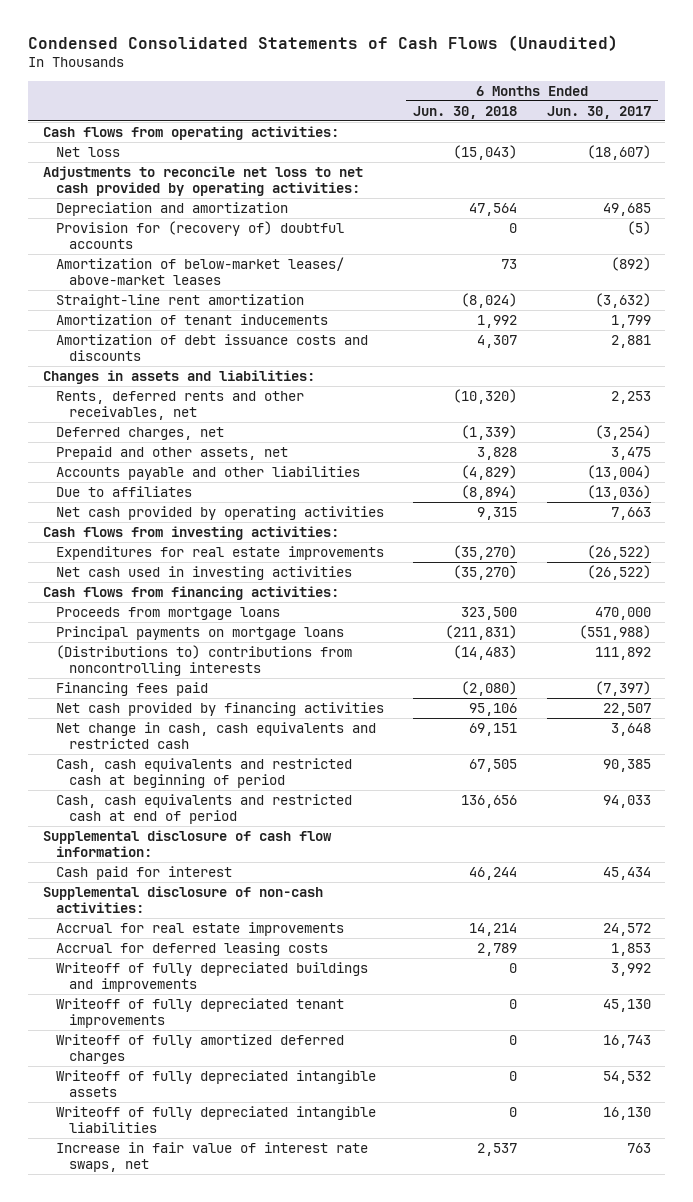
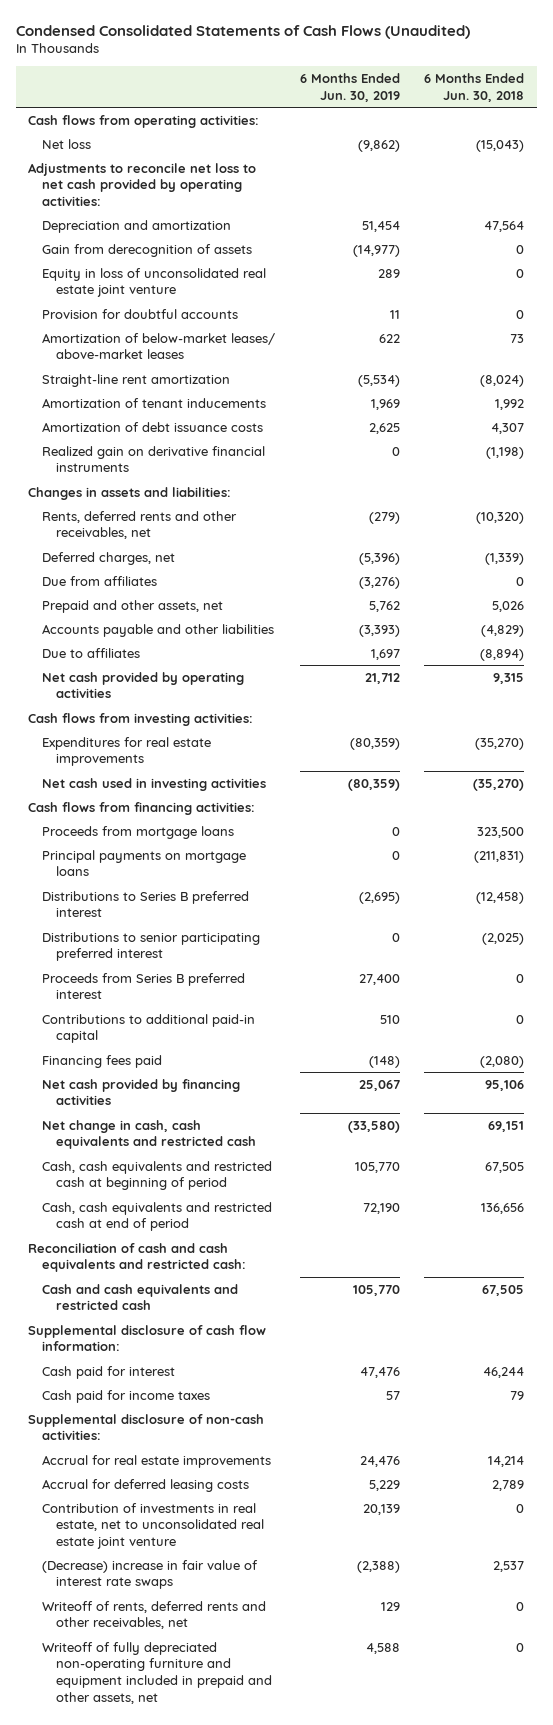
[546,105,651,119] Jun. 30, 2017 -> none
none -> [299,73,400,102] 6 Months Ended Jun. 30, 2019
none -> [42,243,253,257] Gain from derecognition of assets
none -> [42,267,267,298] Equity in loss of unconsolidated real estate joint venture
[55,220,344,249] Provision for (recovery of) doubtful accounts -> [42,308,239,319] Provision for doubtful accounts
[55,333,368,361] Amortization of debt issuance costs and discounts -> [42,421,264,432] Amortization of debt issuance costs
none -> [42,445,266,473] Realized gain on derivative financial instruments
none -> [42,575,158,586] Due from affiliates
[477,446,518,460] 3,828 -> [492,600,525,612] 5,026
[55,644,352,676] (Distributions to) contributions from noncontrolling interests -> none
none -> [42,890,250,918] Distributions to Series B preferred interest
none -> [42,931,261,962] Distributions to senior participating preferred interest
none -> [42,972,246,1000] Proceeds from Series B preferred interest
none -> [42,1013,256,1044] Contributions to additional paid-in capital
none -> [28,1242,247,1273] Reconciliation of cash and cash equivalents and restricted cash:
none -> [42,1283,239,1311] Cash and cash equivalents and restricted cash
none -> [42,1389,211,1403] Cash paid for income taxes
[55,961,368,992] Writeoff of fully depreciated buildings and improvements -> none
[55,997,344,1028] Writeoff of fully depreciated tenant improvements -> none
[55,1033,344,1064] Writeoff of fully amortized deferred charges -> none
[55,1069,376,1097] Writeoff of fully depreciated intangible assets -> none
[55,1105,376,1133] Writeoff of fully depreciated intangible liabilities -> none
none -> [42,1502,265,1550] Contribution of investments in real estate, net to unconsolidated real estate joint venture
[55,1141,368,1172] Increase in fair value of interest rate swaps, net -> [42,1559,259,1590] (Decrease) increase in fair value of interest rate swaps
none -> [42,1600,267,1630] Writeoff of rents, deferred rents and other receivables, net
none -> [42,1641,273,1704] Writeoff of fully depreciated non-operating furniture and equipment included in prepaid and other assets, net

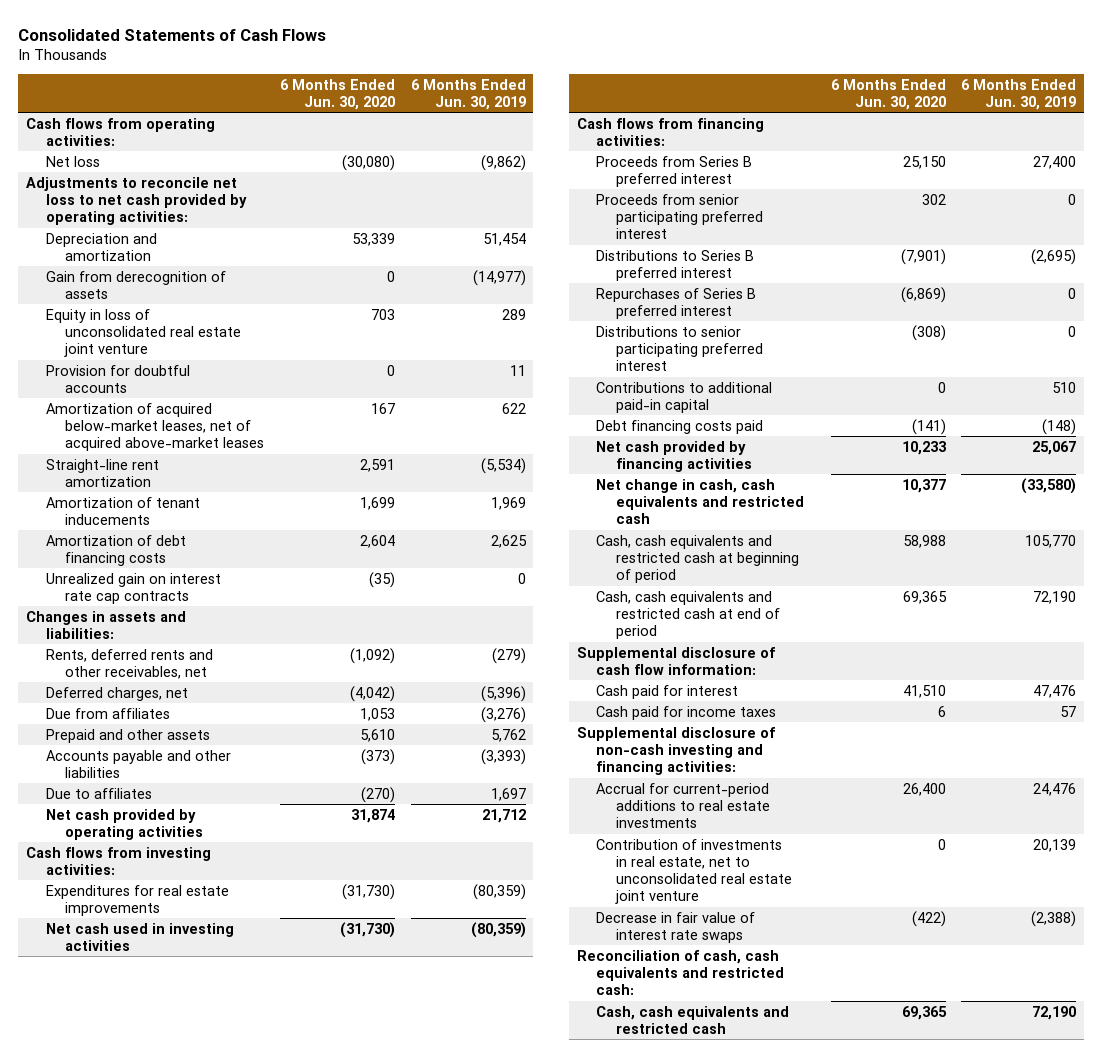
[15,25,470,40] Condensed Consolidated Statements of Cash Flows (Unaudited) -> [18,28,327,41] Consolidated Statements of Cash Flows
[424,73,525,102] 6 Months Ended Jun. 30, 2018 -> none
none -> [279,78,395,111] 6 Months Ended Jun. 30, 2020
[42,332,276,360] Amortization of below-market leases/ above-market leases -> [45,402,265,452] Amortization of acquired below-market leases, net of acquired above-market leases
[42,445,266,473] Realized gain on derivative financial instruments -> none
[42,421,264,432] Amortization of debt issuance costs -> [45,534,186,566] Amortization of debt financing costs
none -> [45,572,221,604] Unrealized gain on interest rate cap contracts
[42,599,224,613] Prepaid and other assets, net -> [45,728,210,743] Prepaid and other assets
[42,825,235,839] Proceeds from mortgage loans -> none
[42,849,247,877] Principal payments on mortgage loans -> none
[42,972,246,1000] Proceeds from Series B preferred interest -> [596,155,753,187] Proceeds from Series B preferred interest
none -> [596,193,764,240] Proceeds from senior participating preferred interest
none -> [596,287,757,319] Repurchases of Series B preferred interest
[42,1054,163,1068] Financing fees paid -> [596,419,764,434] Debt financing costs paid
[28,1242,247,1273] Reconciliation of cash and cash equivalents and restricted cash: -> none
[42,1283,239,1311] Cash and cash equivalents and restricted cash -> none
[42,1478,250,1492] Accrual for deferred leasing costs -> none
[28,1413,265,1441] Supplemental disclosure of non-cash activities: -> [576,726,775,776] Supplemental disclosure of non-cash investing and financing activities:
[42,1454,272,1468] Accrual for real estate improvements -> [596,782,771,829] Accrual for current-period additions to real estate investments
[42,1600,267,1630] Writeoff of rents, deferred rents and other receivables, net -> none
[42,1641,273,1704] Writeoff of fully depreciated non-operating furniture and equipment included in prepaid and other assets, net -> none
[42,1559,259,1590] (Decrease) increase in fair value of interest rate swaps -> [596,911,756,943] Decrease in fair value of interest rate swaps
none -> [576,949,785,996] Reconciliation of cash, cash equivalents and restricted cash:
none -> [596,1005,790,1034] Cash, cash equivalents and restricted cash

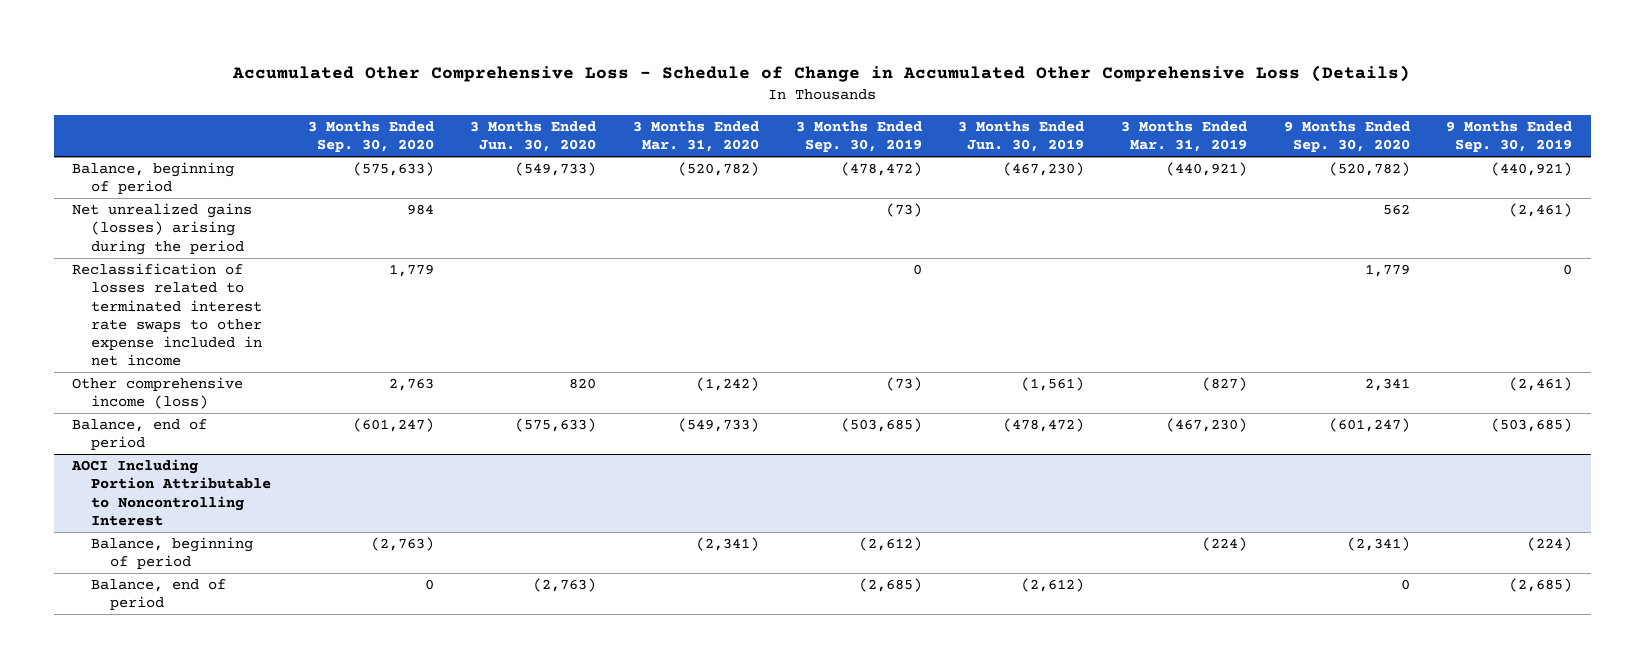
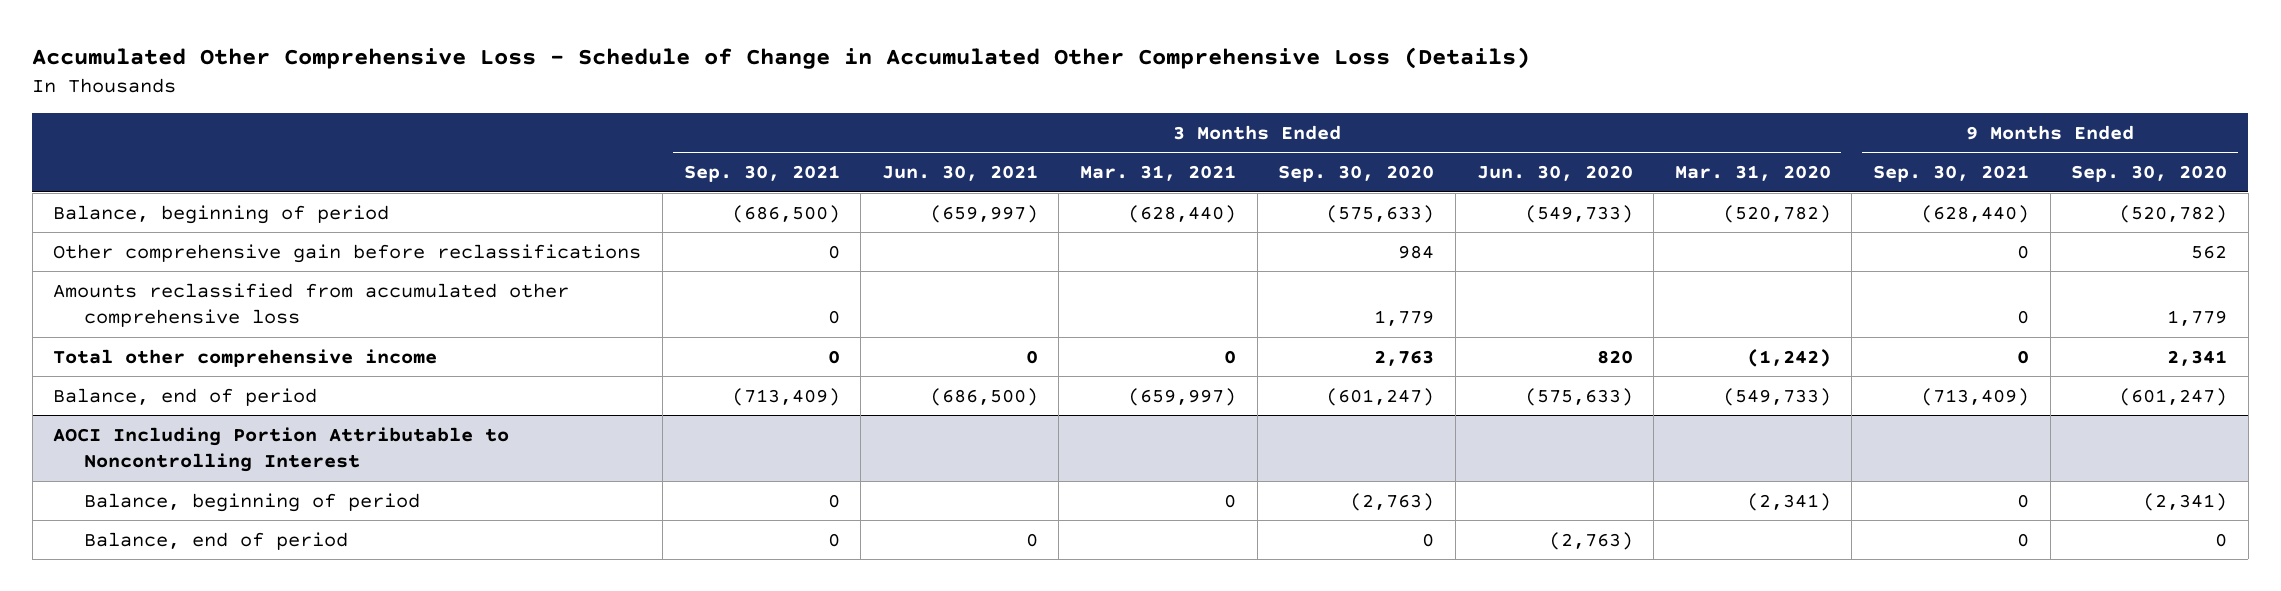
[795,121,922,153] 3 Months Ended Sep. 30, 2019 -> none
[958,121,1085,153] 3 Months Ended Jun. 30, 2019 -> none
[1120,121,1247,153] 3 Months Ended Mar. 31, 2019 -> none
[1446,121,1573,153] 9 Months Ended Sep. 30, 2019 -> none
none -> [683,165,840,183] Sep. 30, 2021
none -> [881,165,1038,182] Jun. 30, 2021
none -> [1080,165,1237,182] Mar. 31, 2021
none -> [1873,165,2030,183] Sep. 30, 2021
[72,203,253,255] Net unrealized gains (losses) arising during the period -> [53,243,642,263] Other comprehensive gain before reclassifications
[72,263,263,367] Reclassification of losses related to terminated interest rate swaps to other expense included in net income -> [53,282,570,328] Amounts reclassified from accumulated other comprehensive loss
[72,377,244,410] Other comprehensive income (loss) -> [53,348,438,367] Total other comprehensive income

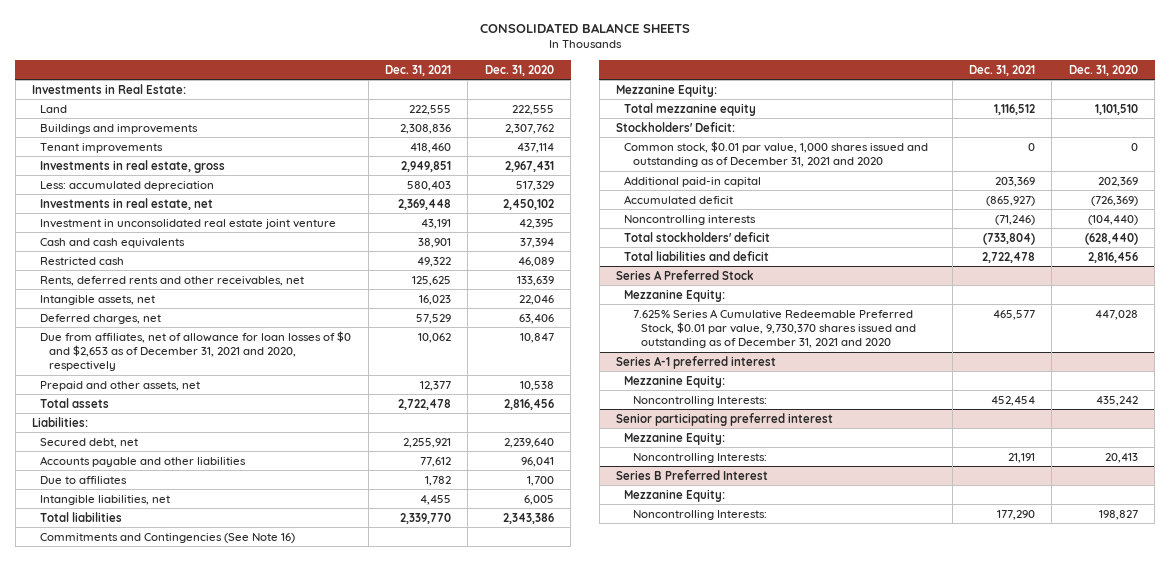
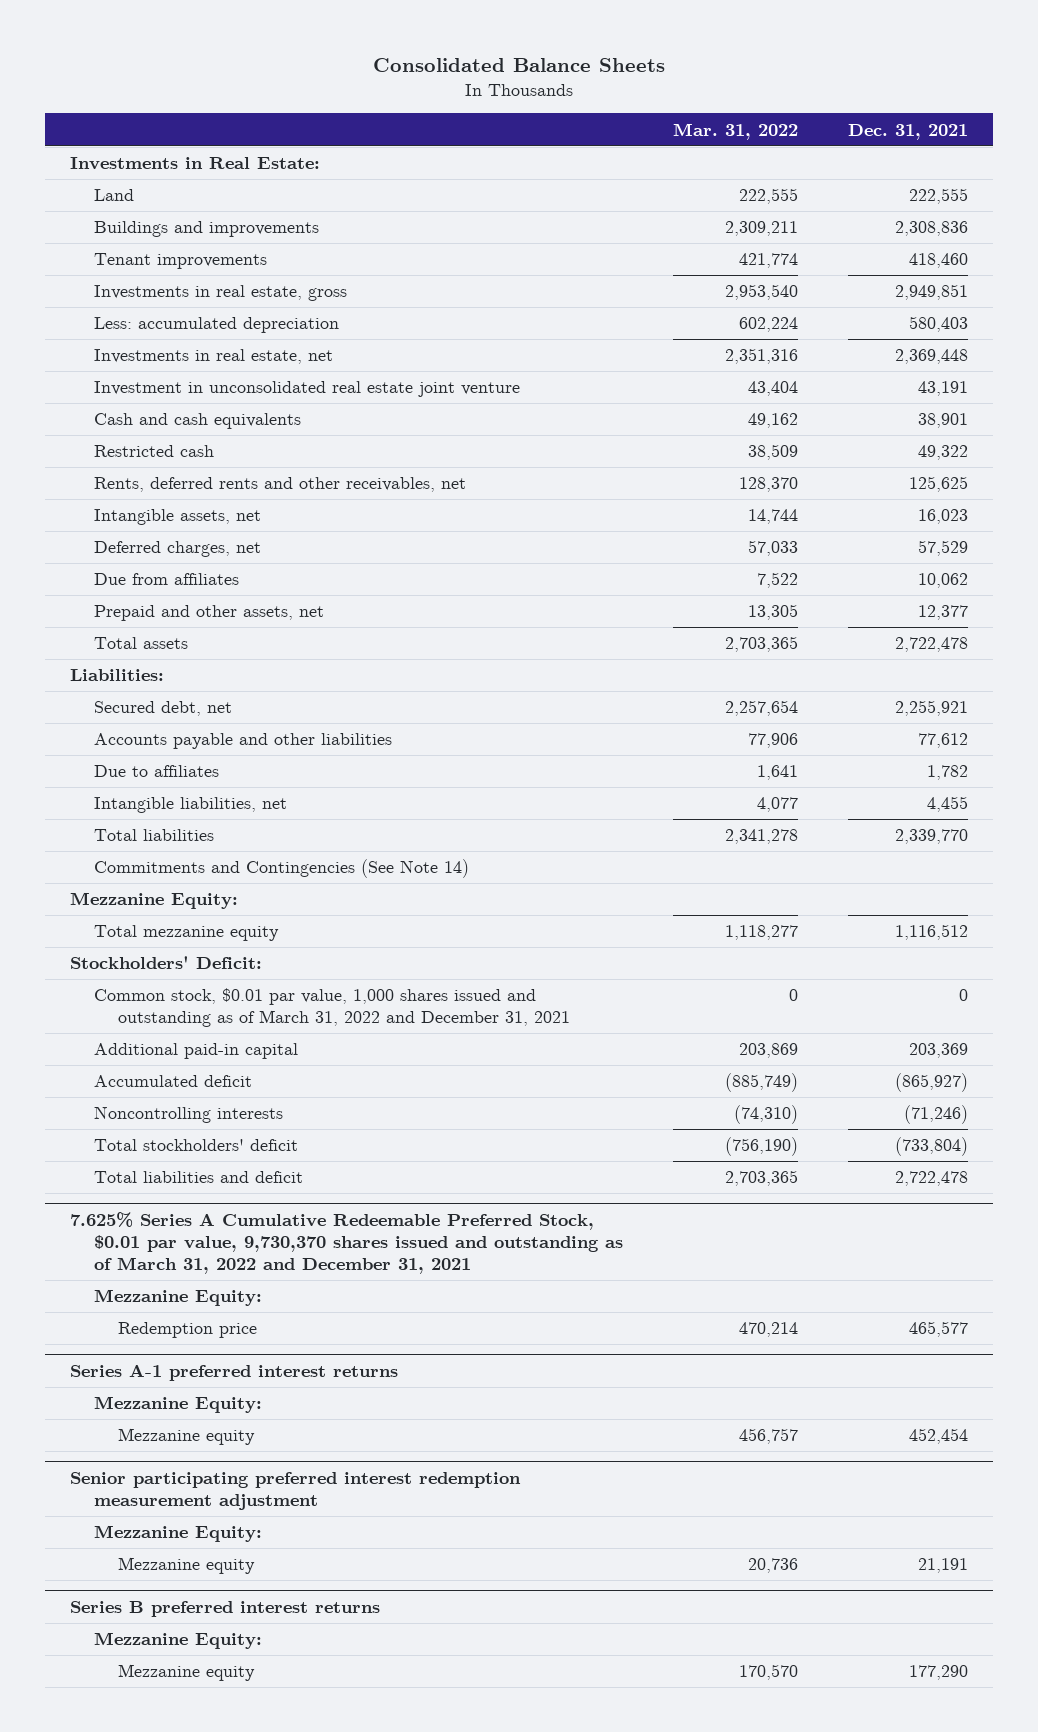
[479,22,690,33] CONSOLIDATED BALANCE SHEETS -> [372,58,665,73] Consolidated Balance Sheets
[484,64,554,76] Dec. 31, 2020 -> none
none -> [672,122,798,140] Mar. 31, 2022
[40,330,352,372] Due from affiliates, net of allowance for loan losses of $0 and $2,653 as of December 31, 2021 and 2020, respectively -> [93,573,239,586] Due from affiliates
[40,532,296,543] Commitments and Contingencies (See Note 16) -> [93,859,469,879] Commitments and Contingencies (See Note 14)
[624,140,929,168] Common stock, $0.01 par value, 1,000 shares issued and outstanding as of December 31, 2021 and 2020 -> [93,988,571,1028] Common stock, $0.01 par value, 1,000 shares issued and outstanding as of March 31, 2022 and December 31, 2021
[616,269,755,280] Series A Preferred Stock -> [69,1212,623,1274] 7.625% Series A Cumulative Redeemable Preferred Stock, $0.01 par value, 9,730,370 shares issued and outstanding as of March 31, 2022 and December 31, 2021
[632,308,916,349] 7.625% Series A Cumulative Redeemable Preferred Stock, $0.01 par value, 9,730,370 shares issued and outstanding as of December 31, 2021 and 2020 -> [118,1322,258,1339] Redemption price
[616,355,777,369] Series A-1 preferred interest -> [69,1364,398,1382] Series A-1 preferred interest returns
[632,395,767,406] Noncontrolling Interests: -> [118,1428,256,1446] Mezzanine equity
[616,412,834,426] Senior participating preferred interest -> [69,1472,521,1510] Senior participating preferred interest redemption measurement adjustment
[632,452,767,463] Noncontrolling Interests: -> [118,1557,256,1575] Mezzanine equity
[616,469,769,480] Series B Preferred Interest -> [69,1601,380,1618] Series B preferred interest returns
[632,509,767,520] Noncontrolling Interests: -> [118,1664,256,1682] Mezzanine equity

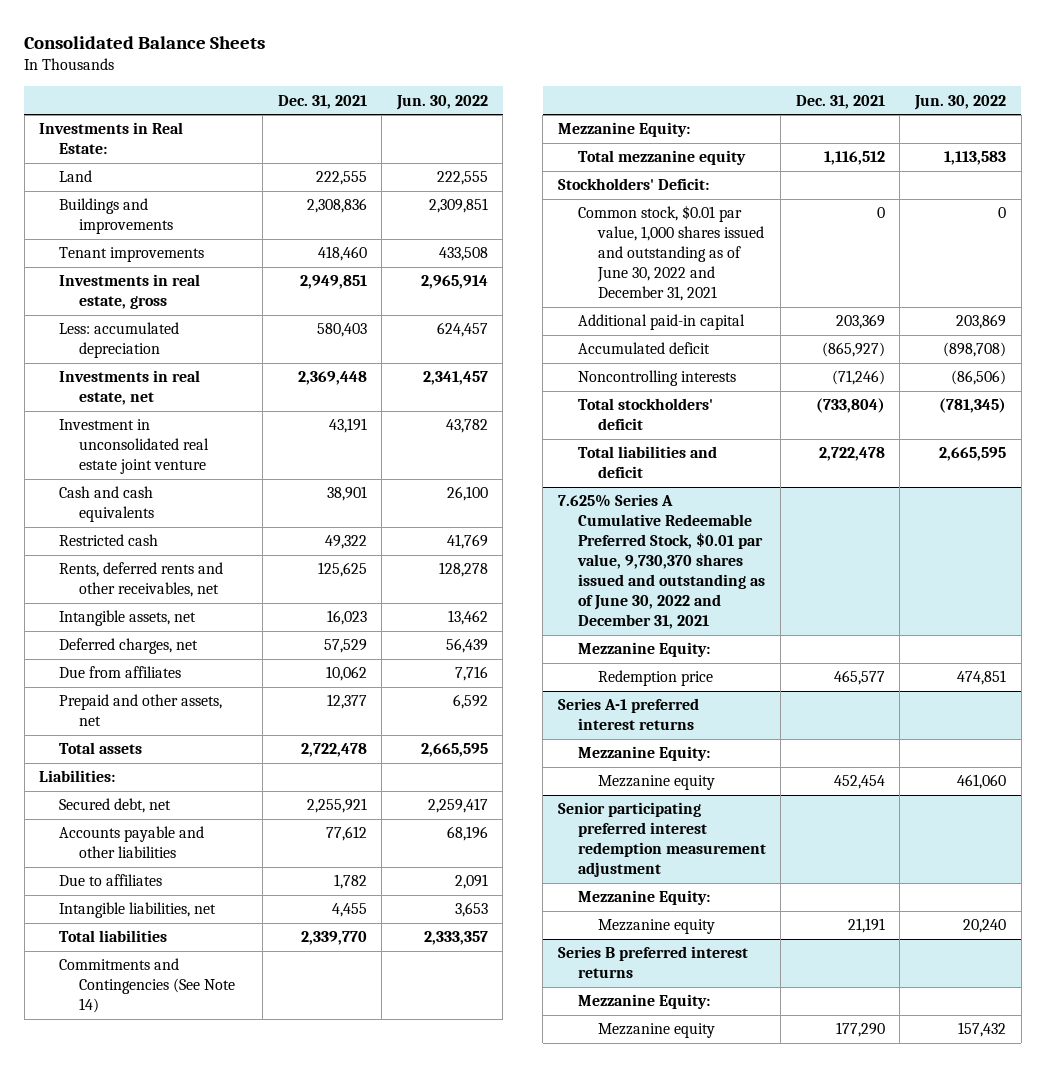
[672,122,798,140] Mar. 31, 2022 -> none
none -> [395,94,488,110] Jun. 30, 2022
[93,988,571,1028] Common stock, $0.01 par value, 1,000 shares issued and outstanding as of March 31, 2022 and December 31, 2021 -> [577,205,764,302] Common stock, $0.01 par value, 1,000 shares issued and outstanding as of June 30, 2022 and December 31, 2021
[69,1212,623,1274] 7.625% Series A Cumulative Redeemable Preferred Stock, $0.01 par value, 9,730,370 shares issued and outstanding as of March 31, 2022 and December 31, 2021 -> [557,494,765,630] 7.625% Series A Cumulative Redeemable Preferred Stock, $0.01 par value, 9,730,370 shares issued and outstanding as of June 30, 2022 and December 31, 2021

